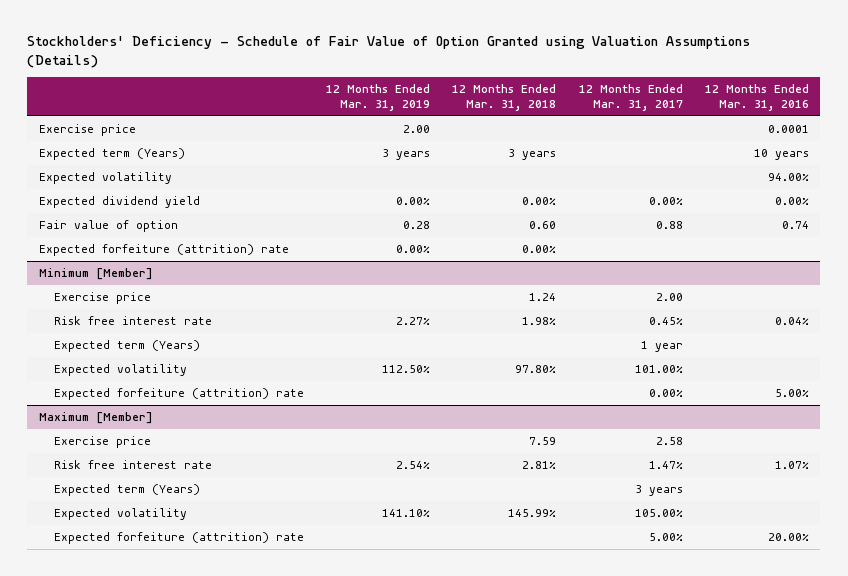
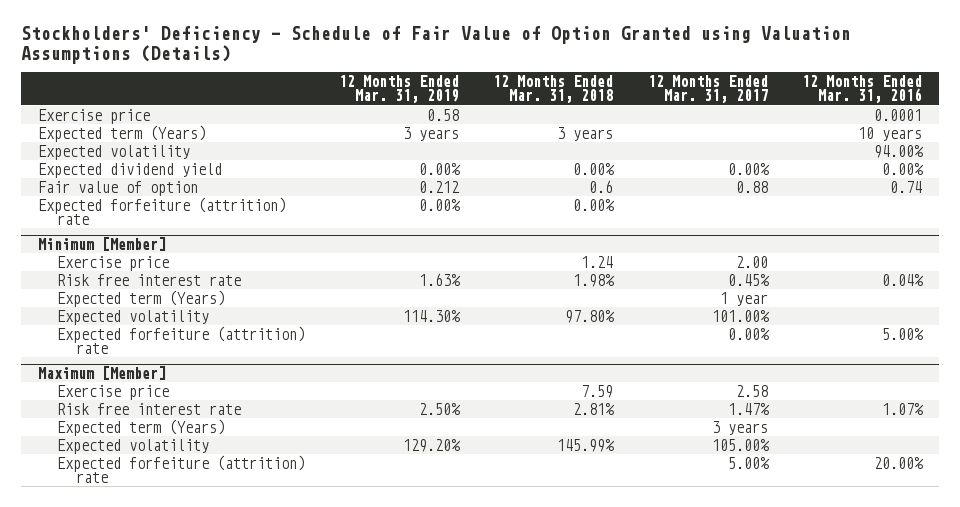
[402,125,430,134] 2.00 -> [427,108,460,121] 0.58
[402,221,430,230] 0.28 -> [419,180,460,193] 0.212
[529,221,557,230] 0.60 -> [589,179,614,193] 0.6
[395,317,430,326] 2.27% -> [419,272,462,286] 1.63%
[381,365,430,374] 112.50% -> [403,309,462,322] 114.30%
[395,461,430,470] 2.54% -> [419,402,462,415] 2.50%
[381,509,430,518] 141.10% -> [403,438,462,452] 129.20%

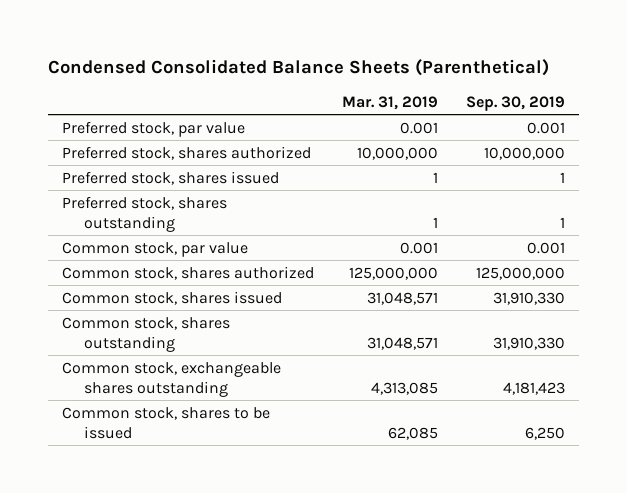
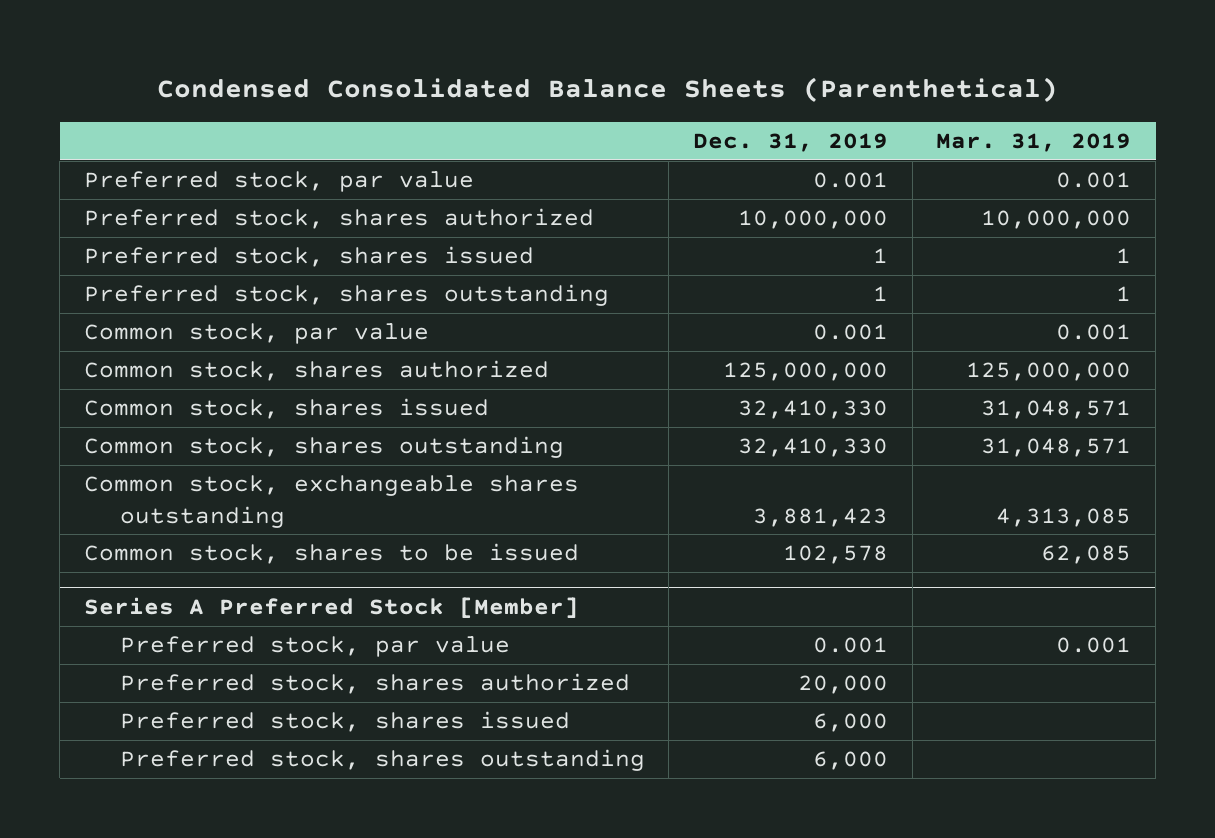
[466,95,566,111] Sep. 30, 2019 -> none
none -> [693,132,889,152] Dec. 31, 2019
none -> [83,596,579,618] Series A Preferred Stock [Member]
none -> [119,636,510,658] Preferred stock, par value
none -> [119,673,630,695] Preferred stock, shares authorized
none -> [119,711,570,733] Preferred stock, shares issued
none -> [119,749,645,772] Preferred stock, shares outstanding

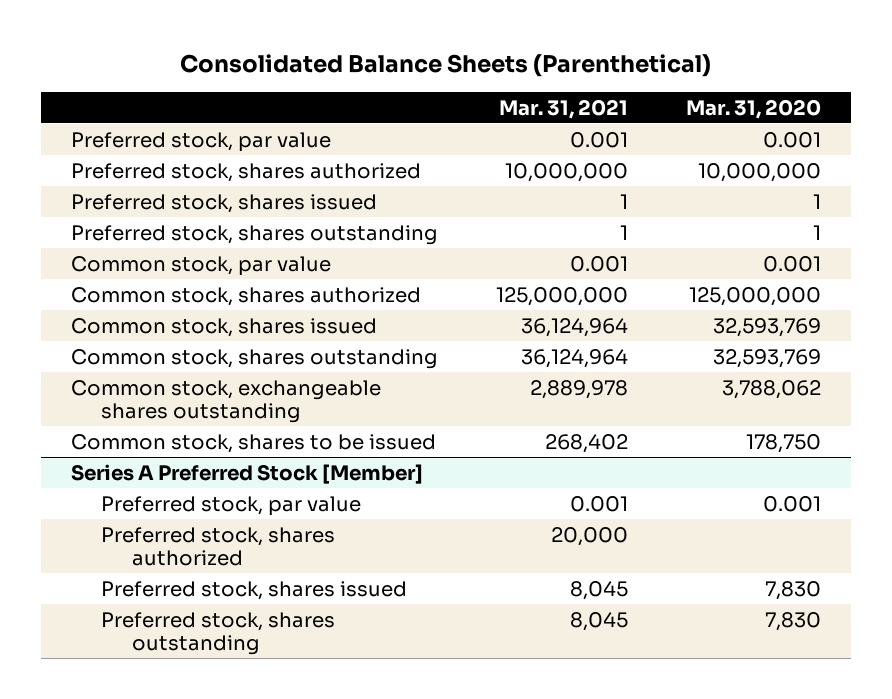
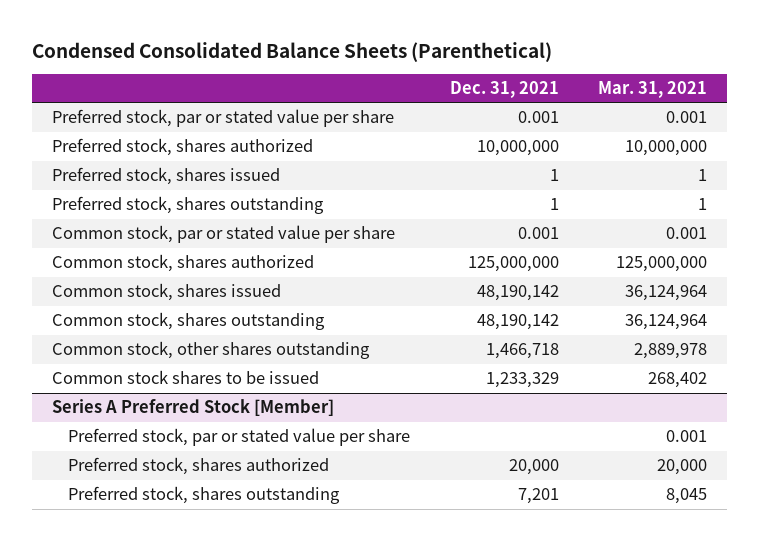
[180,54,712,78] Consolidated Balance Sheets (Parenthetical) -> [32,41,553,62] Condensed Consolidated Balance Sheets (Parenthetical)
[686,98,822,119] Mar. 31, 2020 -> none
none -> [449,81,559,99] Dec. 31, 2021
[70,131,331,152] Preferred stock, par value -> [52,109,395,128] Preferred stock, par or stated value per share
[70,255,331,276] Common stock, par value -> [52,225,396,244] Common stock, par or stated value per share
[70,379,381,423] Common stock, exchangeable shares outstanding -> [52,341,371,360] Common stock, other shares outstanding
[70,433,436,453] Common stock, shares to be issued -> [52,370,320,385] Common stock shares to be issued
[101,495,362,516] Preferred stock, par value -> [67,428,410,447] Preferred stock, par or stated value per share
[101,580,408,600] Preferred stock, shares issued -> none

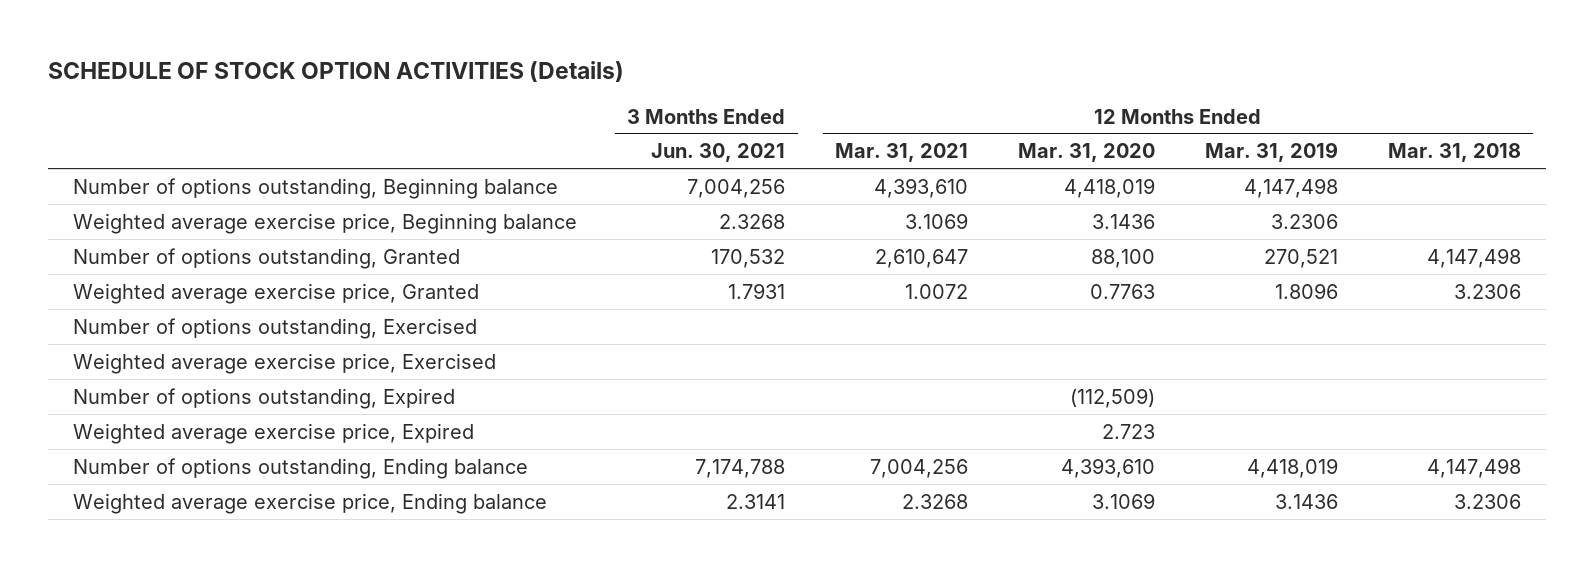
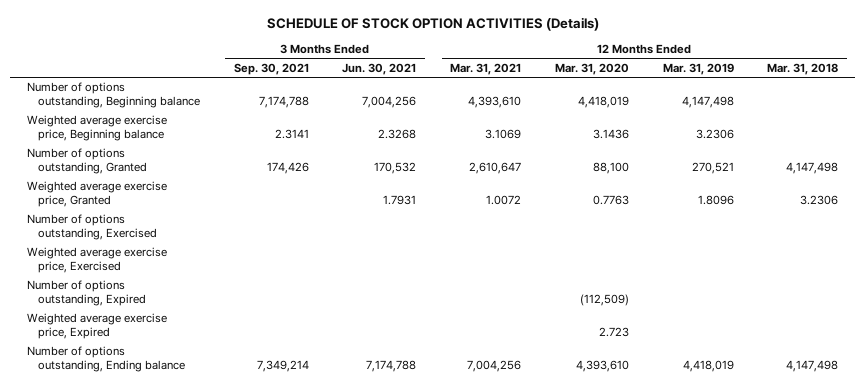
none -> [233,63,309,76] Sep. 30, 2021
[73,492,548,514] Weighted average exercise price, Ending balance -> none

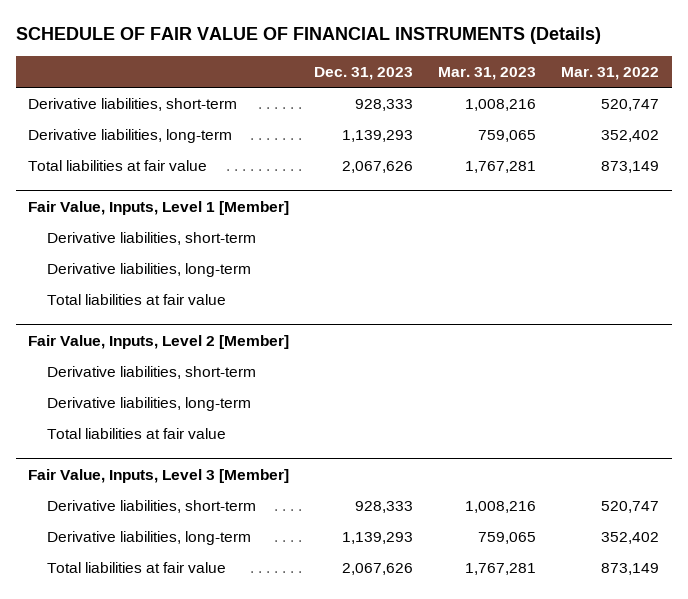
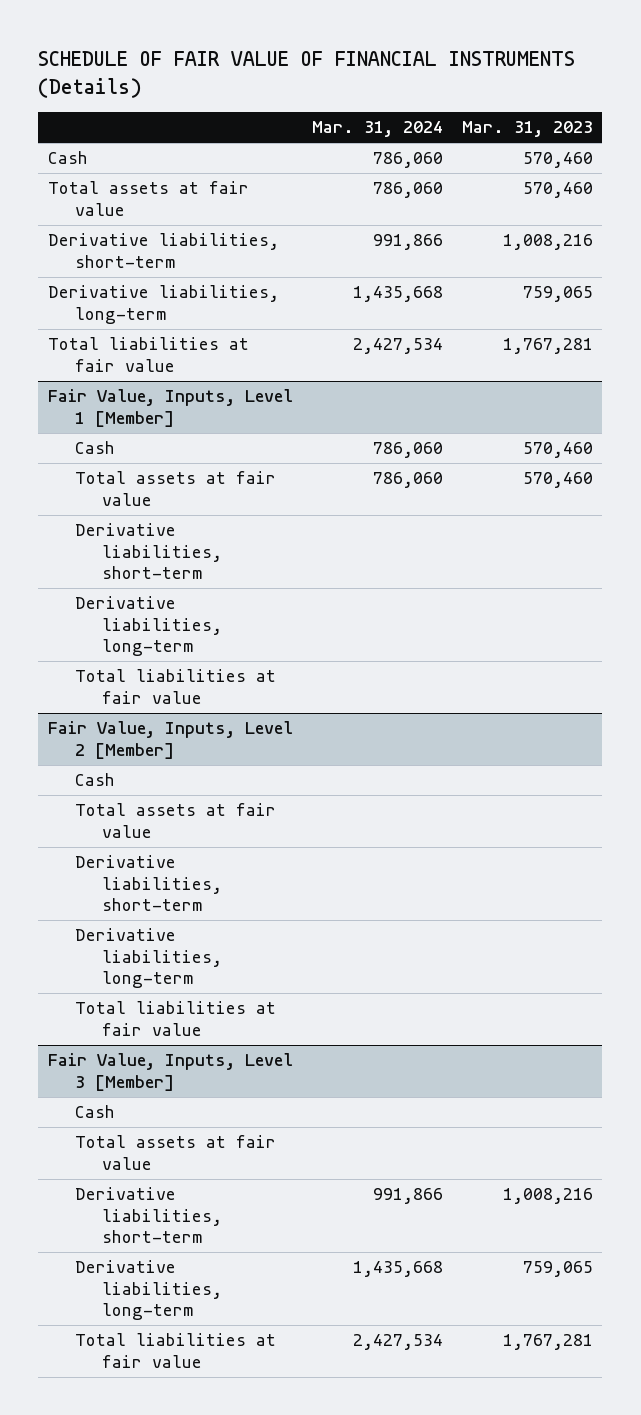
[314,66,414,80] Dec. 31, 2023 -> none
[561,66,660,80] Mar. 31, 2022 -> none
none -> [311,121,443,138] Mar. 31, 2024
none -> [47,151,88,165] Cash
none -> [47,181,249,216] Total assets at fair value
none -> [74,441,115,455] Cash
none -> [74,471,276,506] Total assets at fair value
none -> [74,773,115,787] Cash
none -> [74,803,276,838] Total assets at fair value
none -> [74,1105,115,1119] Cash
none -> [74,1135,276,1170] Total assets at fair value

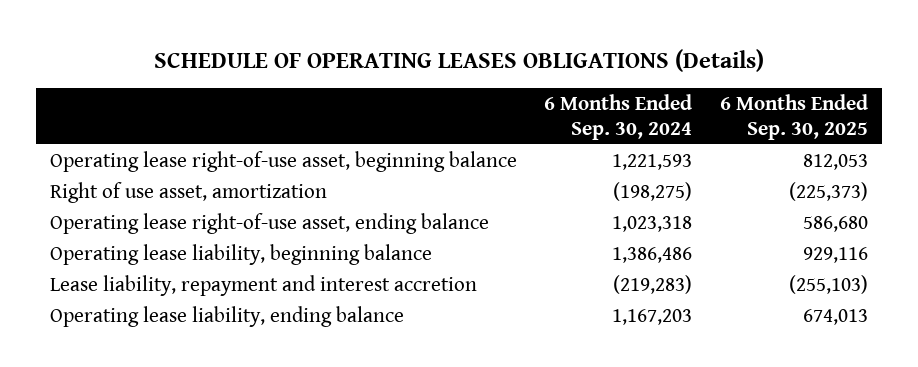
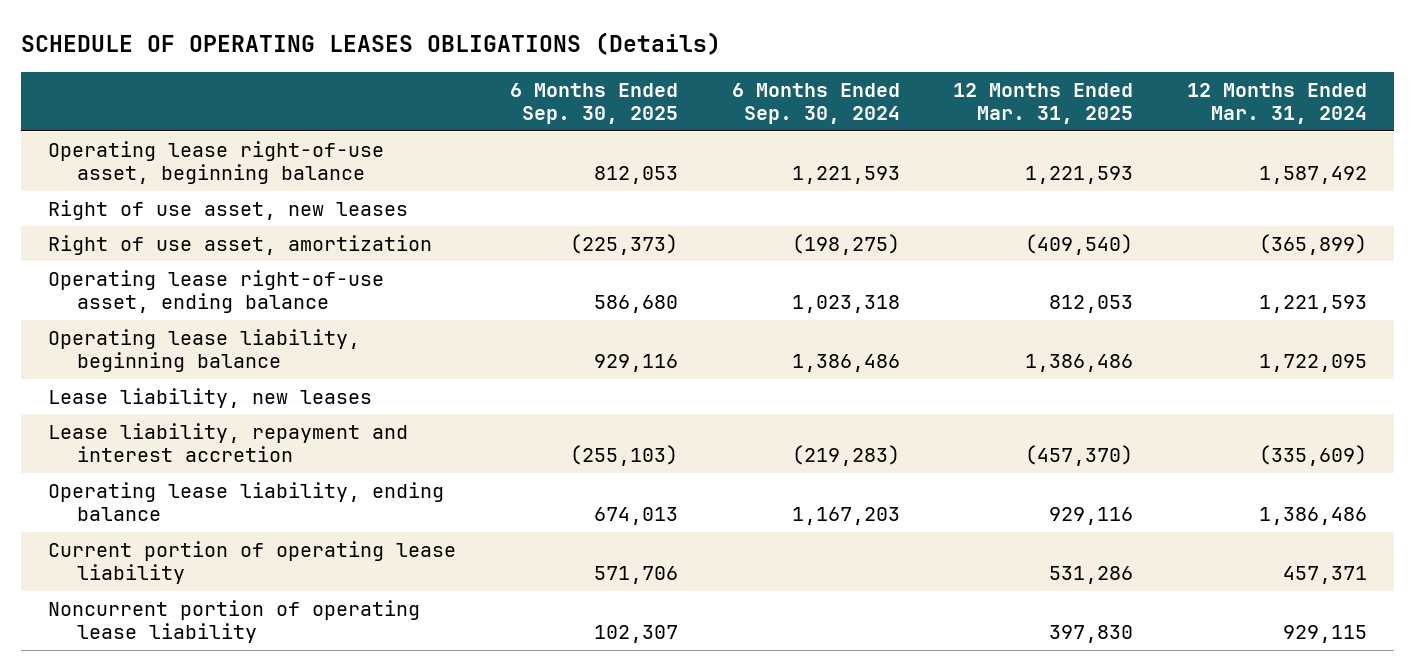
none -> [953,82,1134,125] 12 Months Ended Mar. 31, 2025
none -> [1187,82,1368,125] 12 Months Ended Mar. 31, 2024
none -> [48,199,409,220] Right of use asset, new leases
none -> [48,387,373,408] Lease liability, new leases
none -> [48,540,457,585] Current portion of operating lease liability
none -> [48,599,421,644] Noncurrent portion of operating lease liability

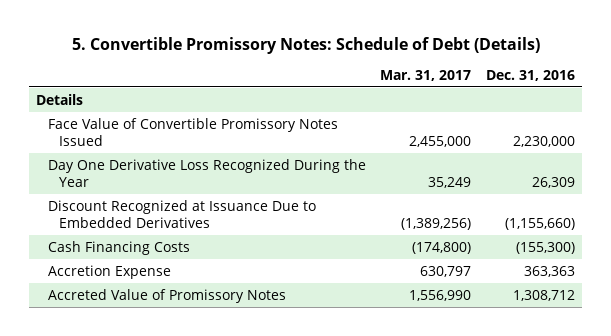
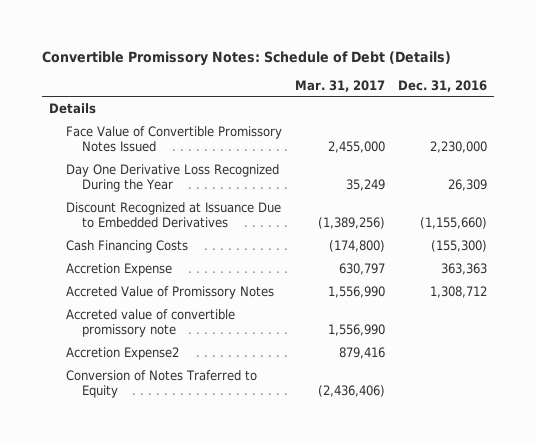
[71,36,540,54] 5. Convertible Promissory Notes: Schedule of Debt (Details) -> [42,50,452,66] Convertible Promissory Notes: Schedule of Debt (Details)
none -> [65,308,235,338] Accreted value of convertible promissory note
none -> [65,346,179,360] Accretion Expense2
none -> [65,369,257,399] Conversion of Notes Traferred to Equity

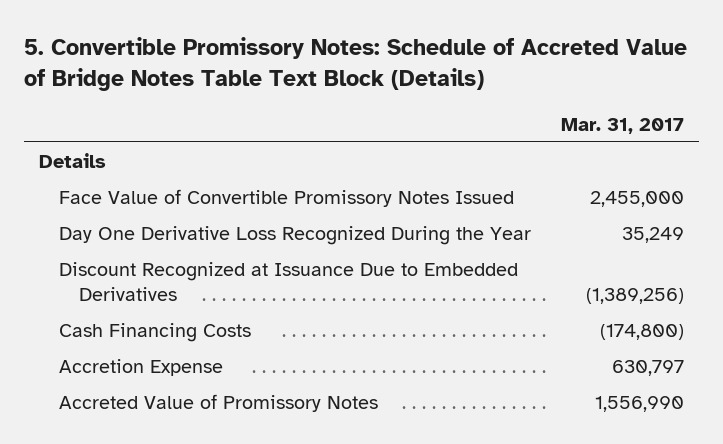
[42,50,452,66] Convertible Promissory Notes: Schedule of Debt (Details) -> [23,36,687,91] 5. Convertible Promissory Notes: Schedule of Accreted Value of Bridge Notes Table Text Block (Details)
[397,79,487,92] Dec. 31, 2016 -> none
[65,308,235,338] Accreted value of convertible promissory note -> none
[65,346,179,360] Accretion Expense2 -> none
[65,369,257,399] Conversion of Notes Traferred to Equity -> none

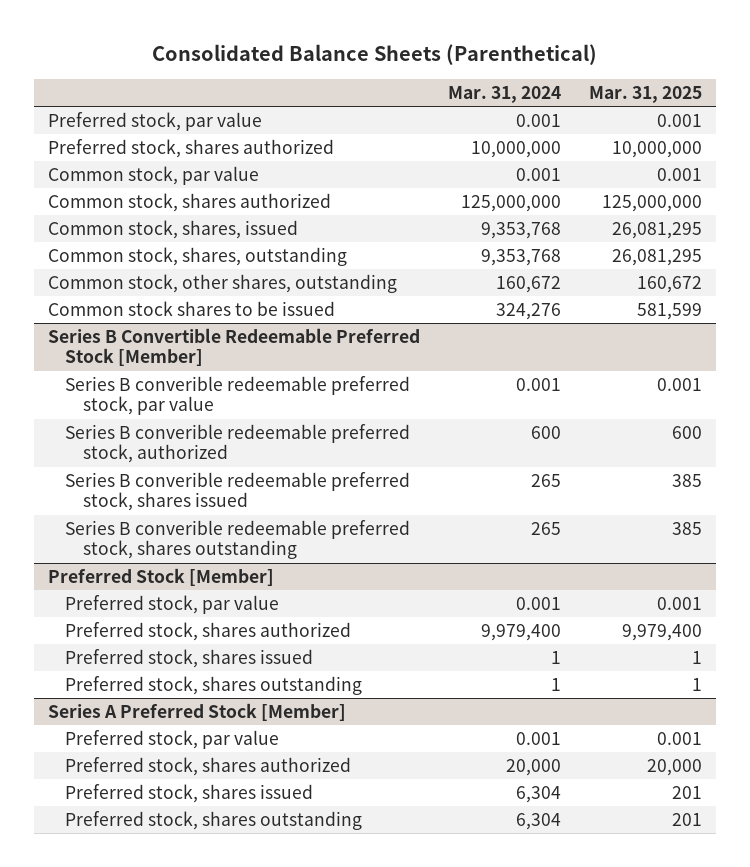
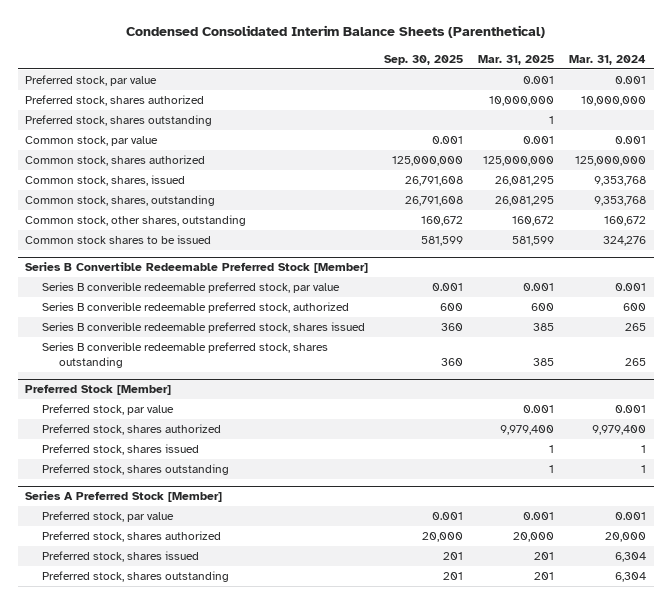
[151,44,597,66] Consolidated Balance Sheets (Parenthetical) -> [125,25,545,39] Condensed Consolidated Interim Balance Sheets (Parenthetical)
none -> [383,54,463,65] Sep. 30, 2025
none -> [25,115,213,127] Preferred stock, shares outstanding

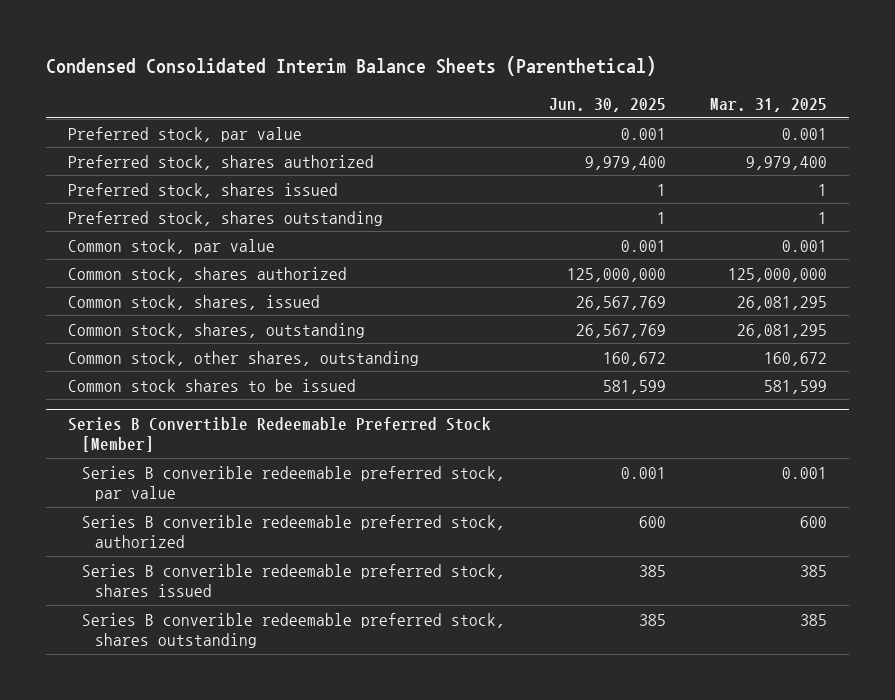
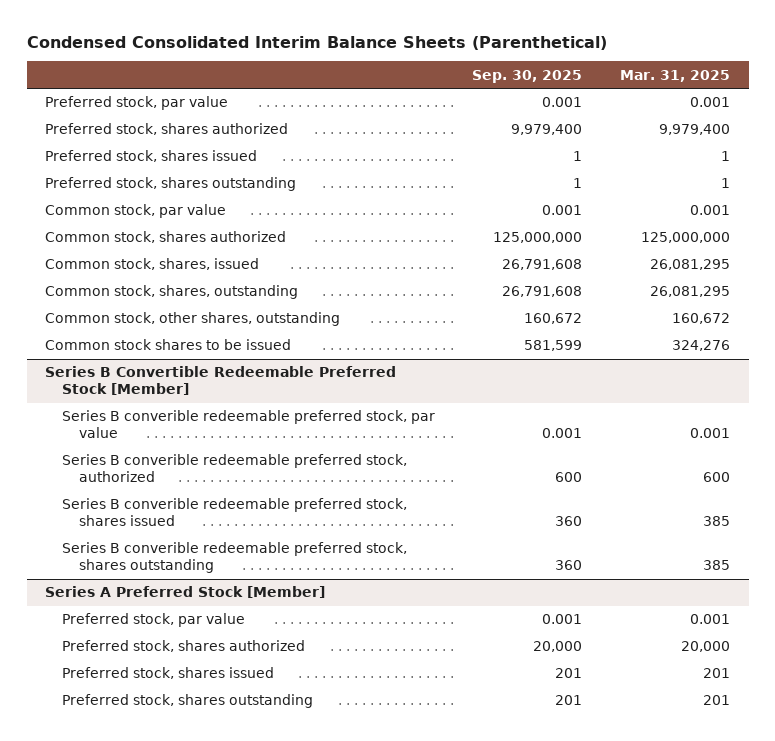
[548,98,666,113] Jun. 30, 2025 -> none
none -> [472,69,583,83] Sep. 30, 2025
[764,379,828,394] 581,599 -> [671,340,730,352] 324,276
none -> [45,586,326,599] Series A Preferred Stock [Member]
none -> [62,613,246,628] Preferred stock, par value
none -> [62,640,306,653] Preferred stock, shares authorized
none -> [62,667,275,680] Preferred stock, shares issued
none -> [62,694,314,709] Preferred stock, shares outstanding

